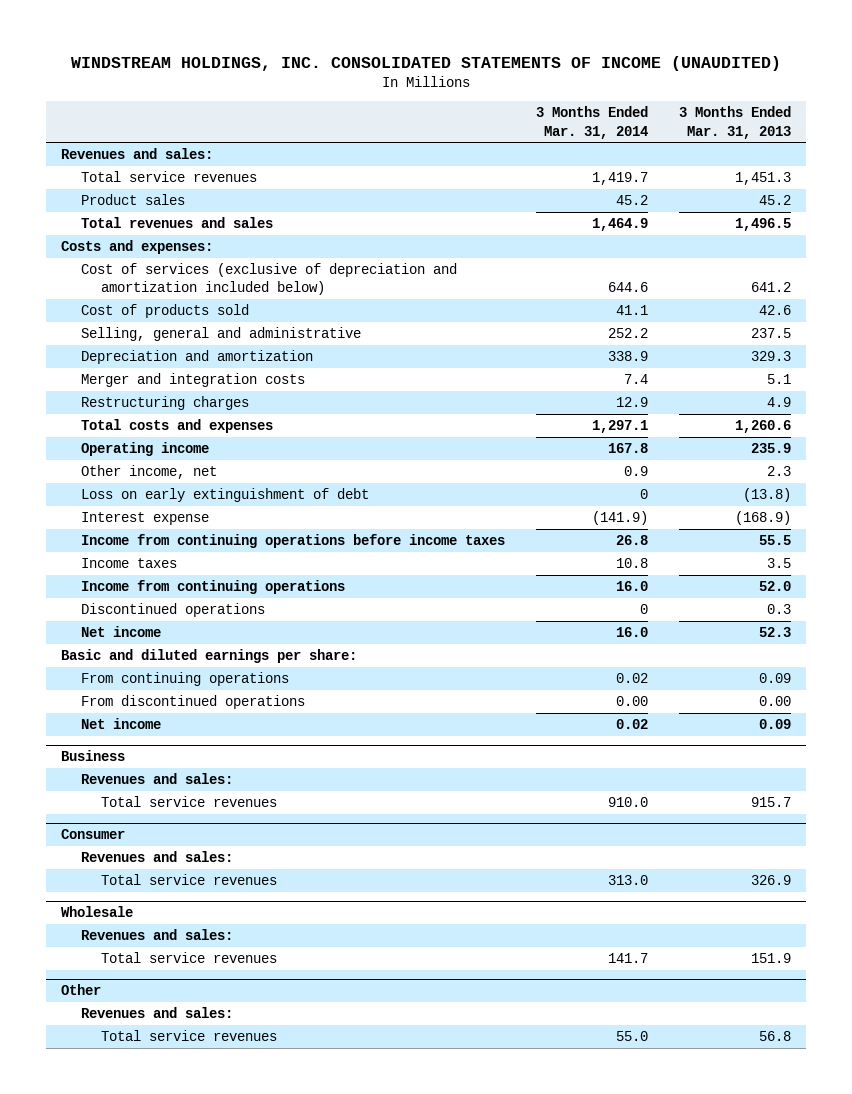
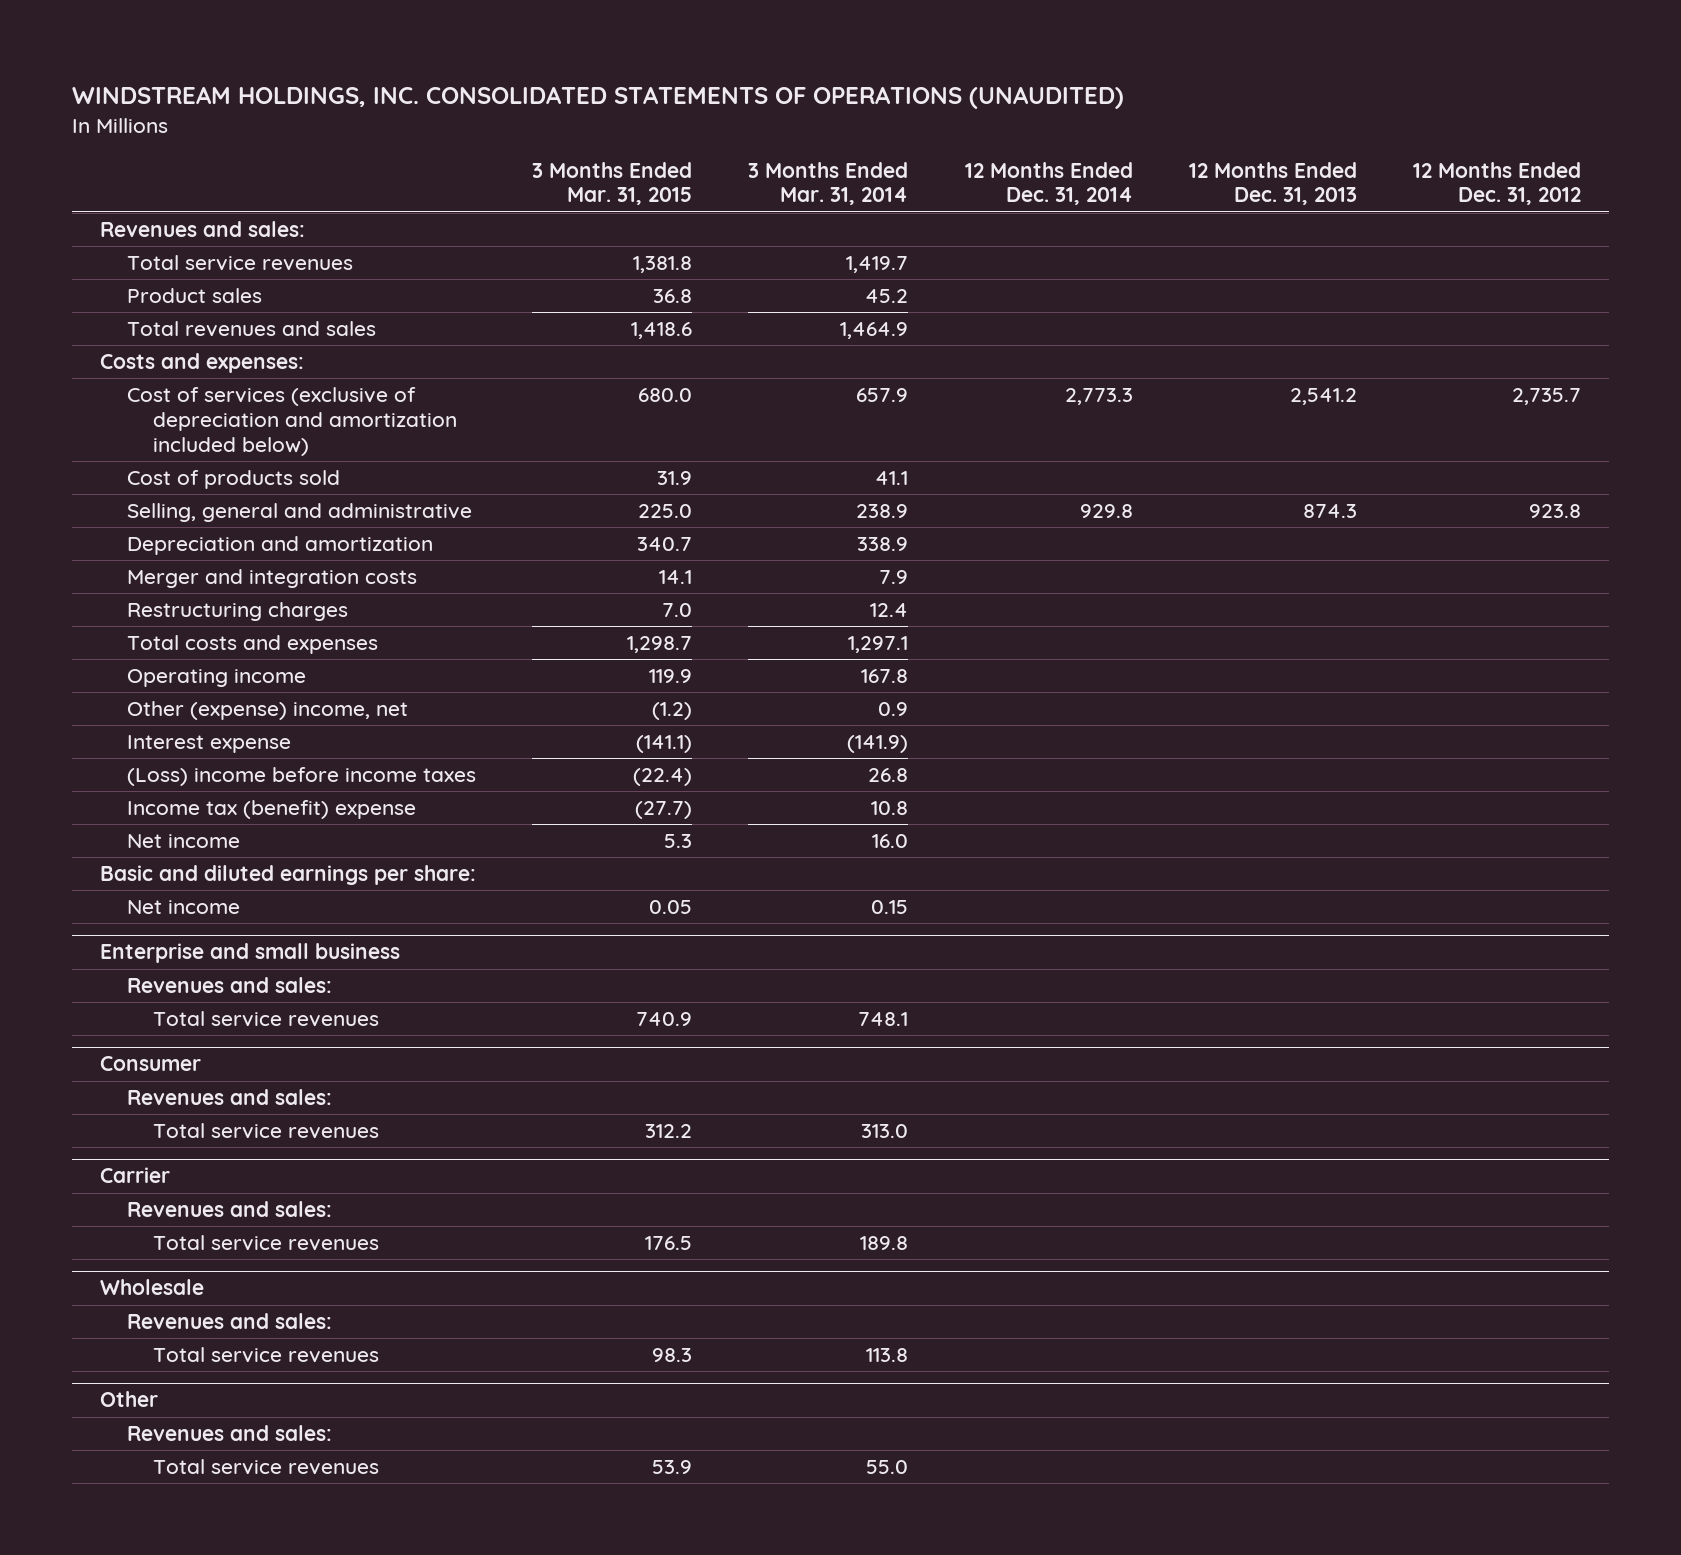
[71,55,782,71] WINDSTREAM HOLDINGS, INC. CONSOLIDATED STATEMENTS OF INCOME (UNAUDITED) -> [71,86,1124,110] WINDSTREAM HOLDINGS, INC. CONSOLIDATED STATEMENTS OF OPERATIONS (UNAUDITED)
[678,106,791,139] 3 Months Ended Mar. 31, 2013 -> none
none -> [531,161,692,206] 3 Months Ended Mar. 31, 2015
none -> [964,161,1133,206] 12 Months Ended Dec. 31, 2014
none -> [1188,161,1357,206] 12 Months Ended Dec. 31, 2013
none -> [1413,161,1582,206] 12 Months Ended Dec. 31, 2012
[607,282,648,293] 644.6 -> [856,388,909,403] 657.9
[607,328,648,339] 252.2 -> [856,504,909,519] 238.9
[623,374,648,385] 7.4 -> [879,570,909,585] 7.9
[615,397,648,408] 12.9 -> [870,603,909,618] 12.4
[81,488,370,503] Loss on early extinguishment of debt -> none
[81,465,218,480] Other income, net -> [126,701,408,721] Other (expense) income, net
[81,580,346,595] Income from continuing operations -> none
[81,603,266,618] Discontinued operations -> none
[81,534,506,549] Income from continuing operations before income taxes -> [126,767,476,787] (Loss) income before income taxes
[81,558,178,569] Income taxes -> [126,800,416,820] Income tax (benefit) expense
[81,672,290,687] From continuing operations -> none
[81,695,306,710] From discontinued operations -> none
[61,750,126,762] Business -> none
[615,719,648,730] 0.02 -> [871,900,909,915] 0.15
none -> [99,943,400,964] Enterprise and small business
[607,797,648,808] 910.0 -> [858,1012,909,1027] 748.1
none -> [99,1167,170,1184] Carrier
none -> [126,1201,332,1218] Revenues and sales:
none -> [153,1235,380,1252] Total service revenues
[607,953,648,964] 141.7 -> [866,1348,909,1363] 113.8

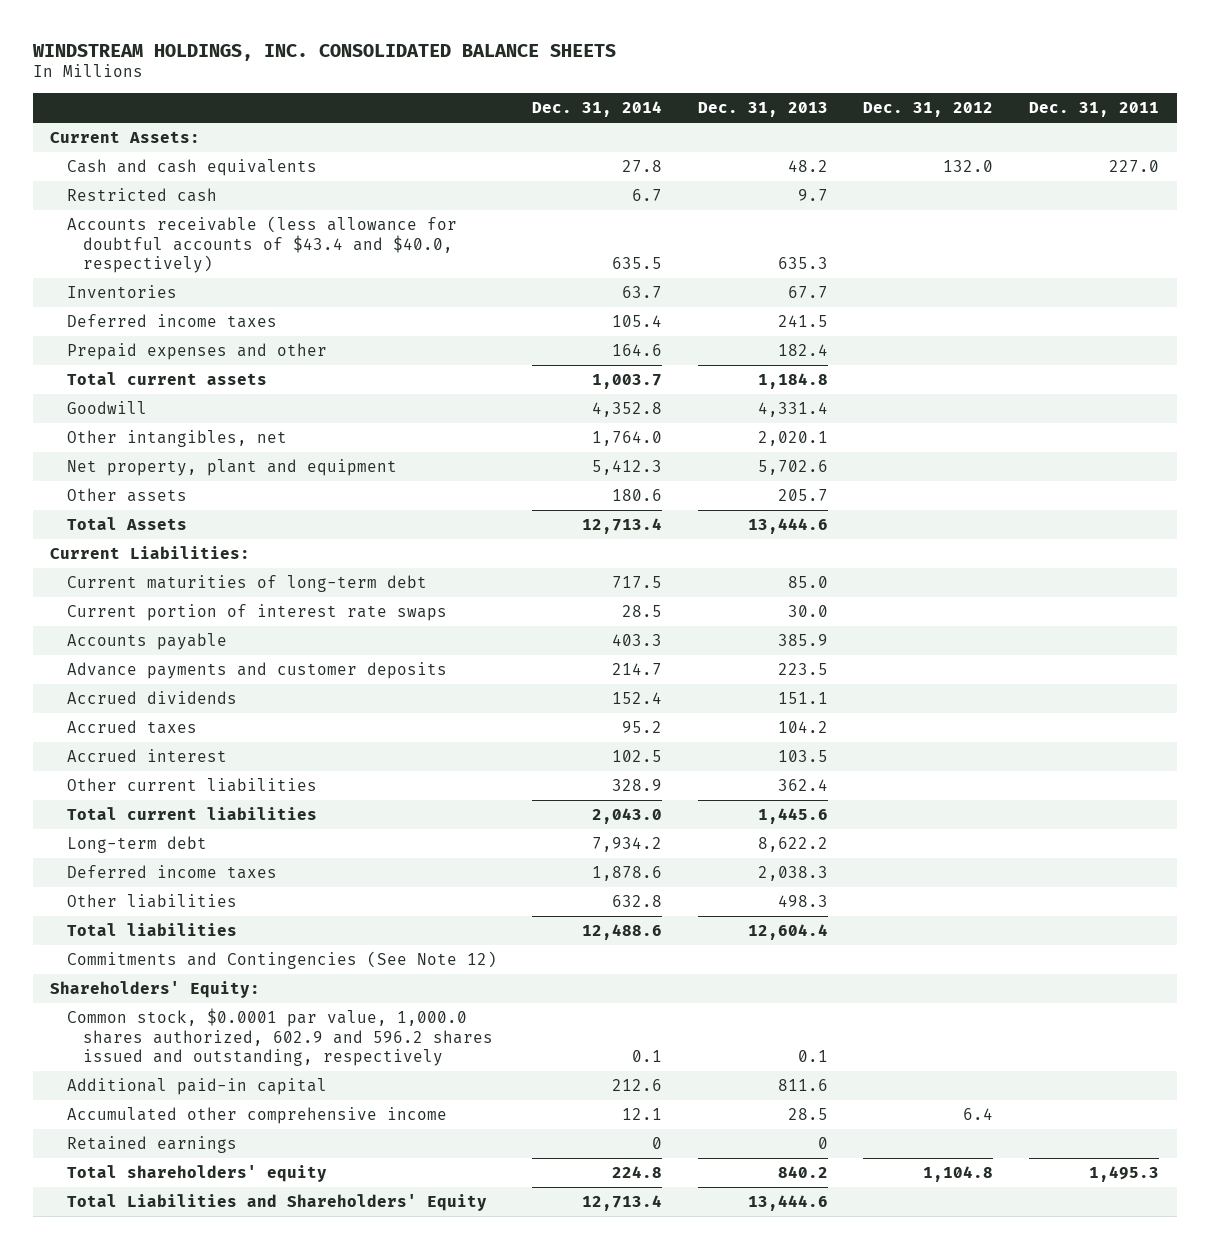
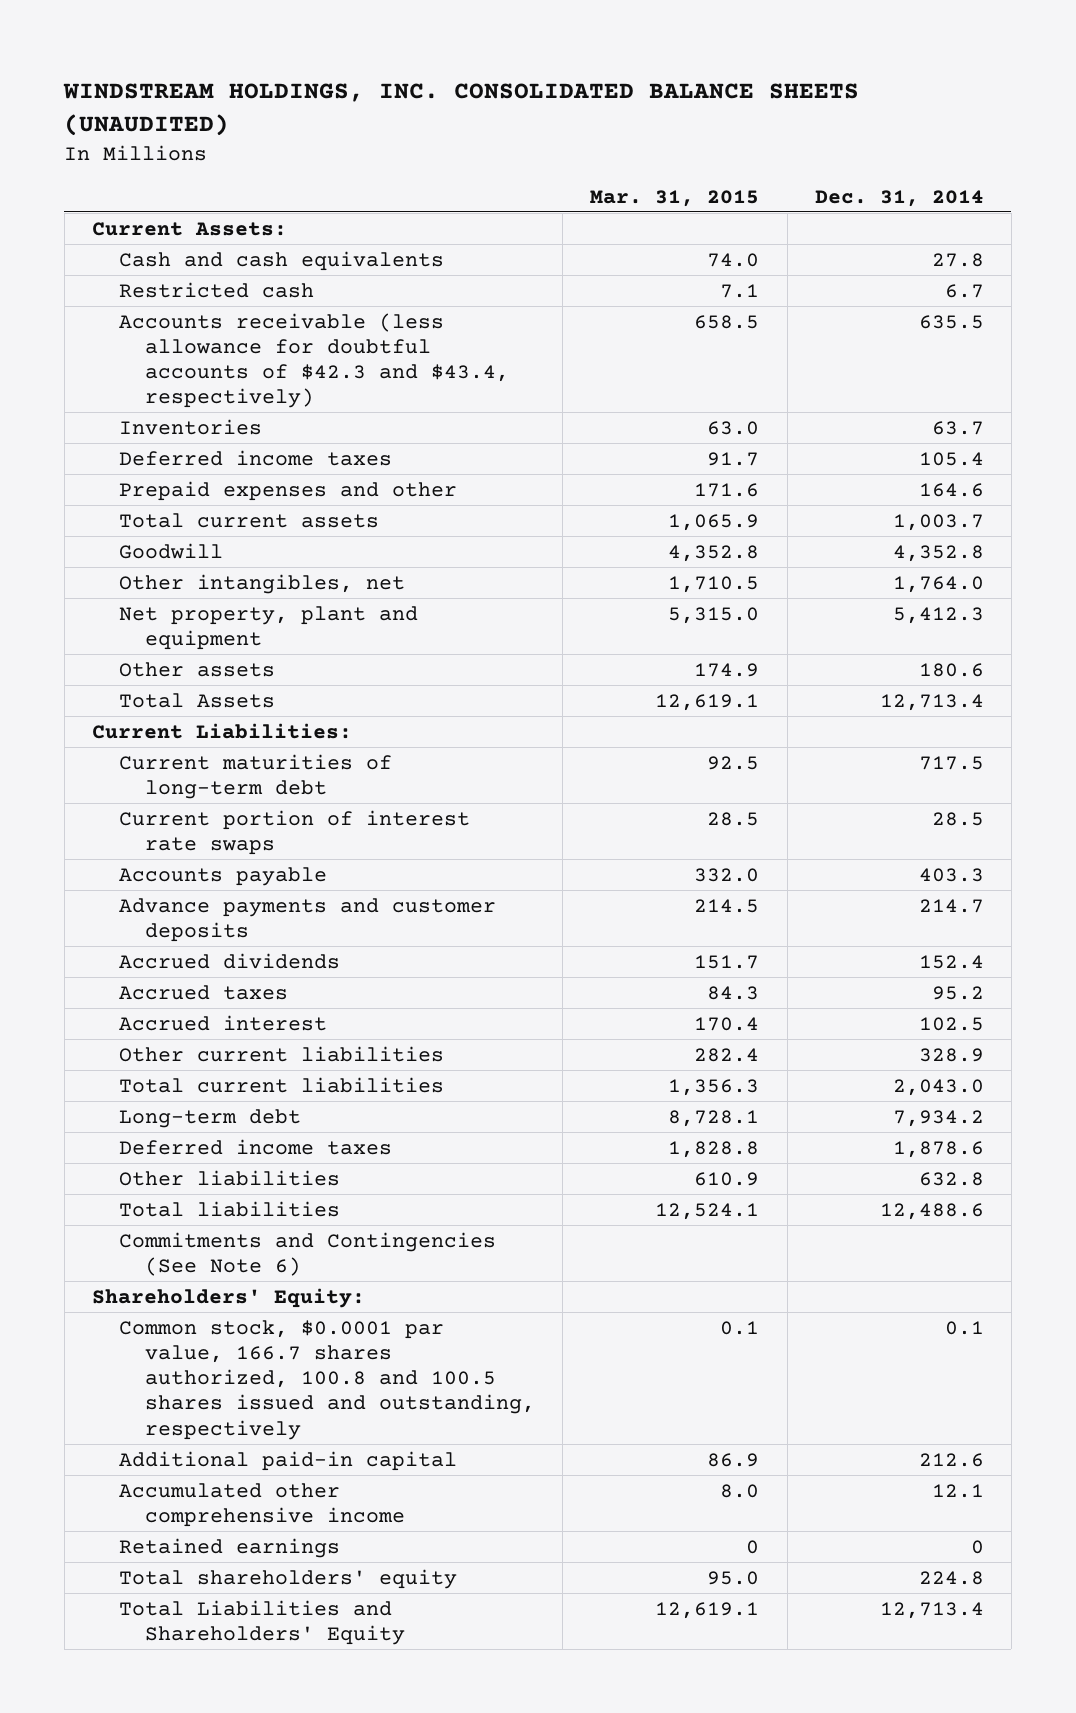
[31,43,616,61] WINDSTREAM HOLDINGS, INC. CONSOLIDATED BALANCE SHEETS -> [63,82,860,136] WINDSTREAM HOLDINGS, INC. CONSOLIDATED BALANCE SHEETS (UNAUDITED)
[697,102,828,118] Dec. 31, 2013 -> none
[863,102,994,118] Dec. 31, 2012 -> none
[1028,102,1159,118] Dec. 31, 2011 -> none
none -> [590,189,760,207] Mar. 31, 2015
[66,216,457,273] Accounts receivable (less allowance for doubtful accounts of $43.4 and $40.0, respectively) -> [118,312,510,409] Accounts receivable (less allowance for doubtful accounts of $42.3 and $43.4, respectively)
[66,951,497,970] Commitments and Contingencies (See Note 12) -> [118,1231,496,1276] Commitments and Contingencies (See Note 6)
[66,1008,494,1066] Common stock, $0.0001 par value, 1,000.0 shares authorized, 602.9 and 596.2 shares issued and outstanding, respectively -> [118,1319,536,1440] Common stock, $0.0001 par value, 166.7 shares authorized, 100.8 and 100.5 shares issued and outstanding, respectively

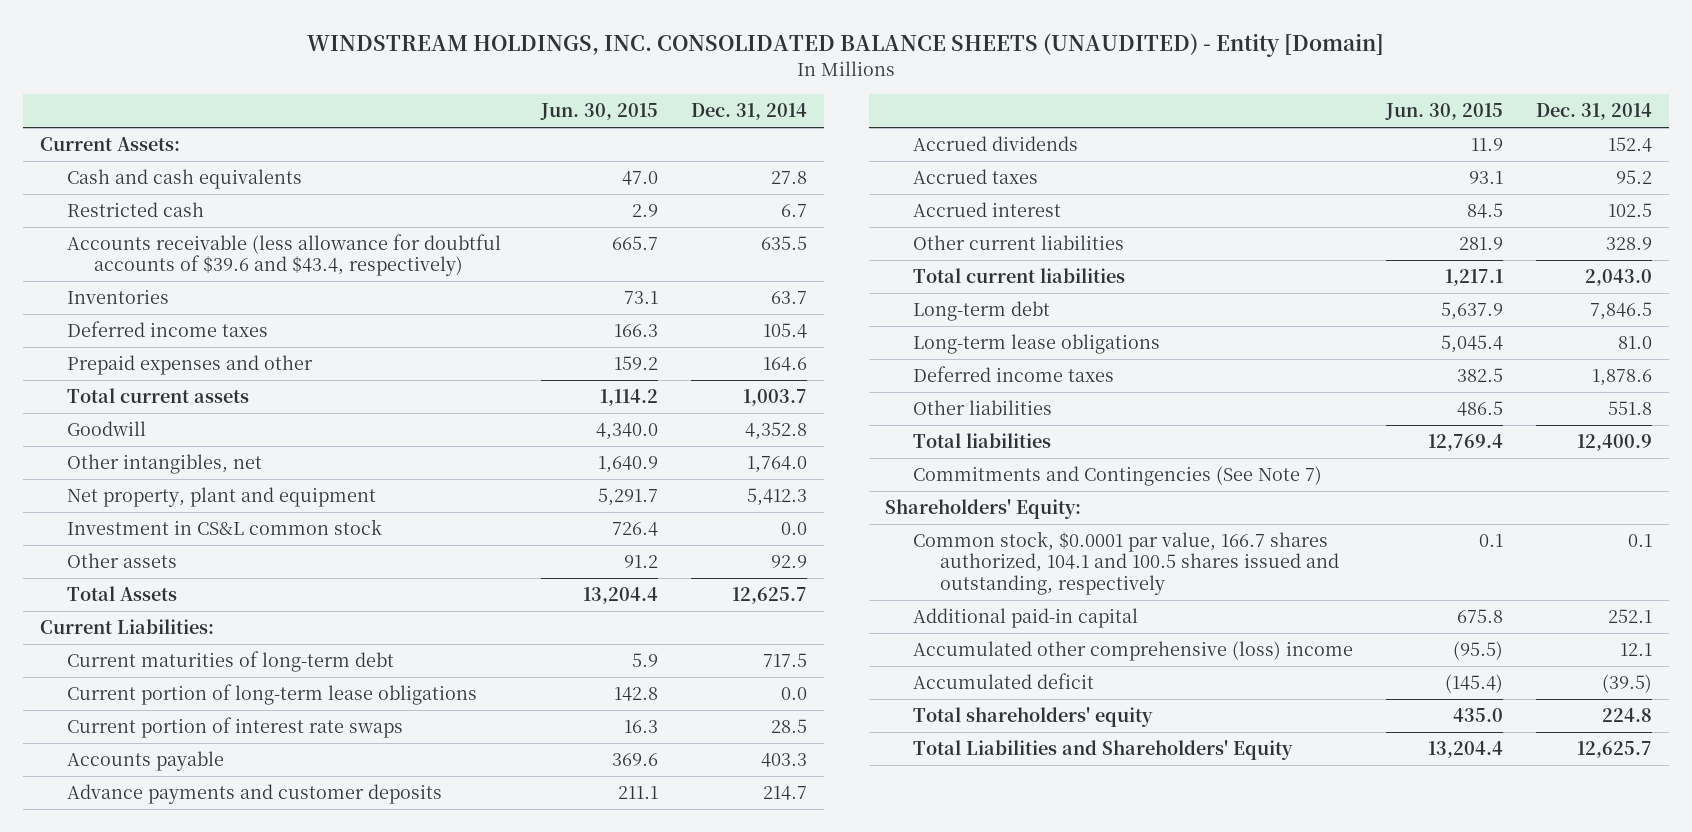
[63,82,860,136] WINDSTREAM HOLDINGS, INC. CONSOLIDATED BALANCE SHEETS (UNAUDITED) -> [307,33,1385,58] WINDSTREAM HOLDINGS, INC. CONSOLIDATED BALANCE SHEETS (UNAUDITED) - Entity [Domain]
[590,189,760,207] Mar. 31, 2015 -> none
none -> [539,103,658,121] Jun. 30, 2015
[118,312,510,409] Accounts receivable (less allowance for doubtful accounts of $42.3 and $43.4, respectively) -> [67,234,502,277] Accounts receivable (less allowance for doubtful accounts of $39.6 and $43.4, respectively)
none -> [67,519,383,536] Investment in CS&L common stock
[918,662,984,677] 180.6 -> [770,555,807,569] 92.9
[879,693,984,711] 12,713.4 -> [731,587,807,605] 12,625.7
none -> [67,684,478,706] Current portion of long-term lease obligations
[892,1109,984,1127] 7,934.2 -> [1590,302,1653,321] 7,846.5
none -> [912,334,1160,355] Long-term lease obligations
[918,1171,984,1186] 632.8 -> [1608,401,1653,416] 551.8
[879,1202,984,1220] 12,488.6 -> [1577,434,1653,452] 12,400.9
[118,1231,496,1276] Commitments and Contingencies (See Note 6) -> [912,466,1322,487] Commitments and Contingencies (See Note 7)
[118,1537,340,1558] Retained earnings -> none
[118,1319,536,1440] Common stock, $0.0001 par value, 166.7 shares authorized, 100.8 and 100.5 shares issued and outstanding, respectively -> [912,531,1339,595] Common stock, $0.0001 par value, 166.7 shares authorized, 104.1 and 100.5 shares issued and outstanding, respectively
[918,1452,984,1467] 212.6 -> [1608,609,1653,624] 252.1
[118,1482,406,1527] Accumulated other comprehensive income -> [912,641,1353,662] Accumulated other comprehensive (loss) income
none -> [912,673,1094,690] Accumulated deficit
[879,1601,984,1619] 12,713.4 -> [1577,741,1653,759] 12,625.7

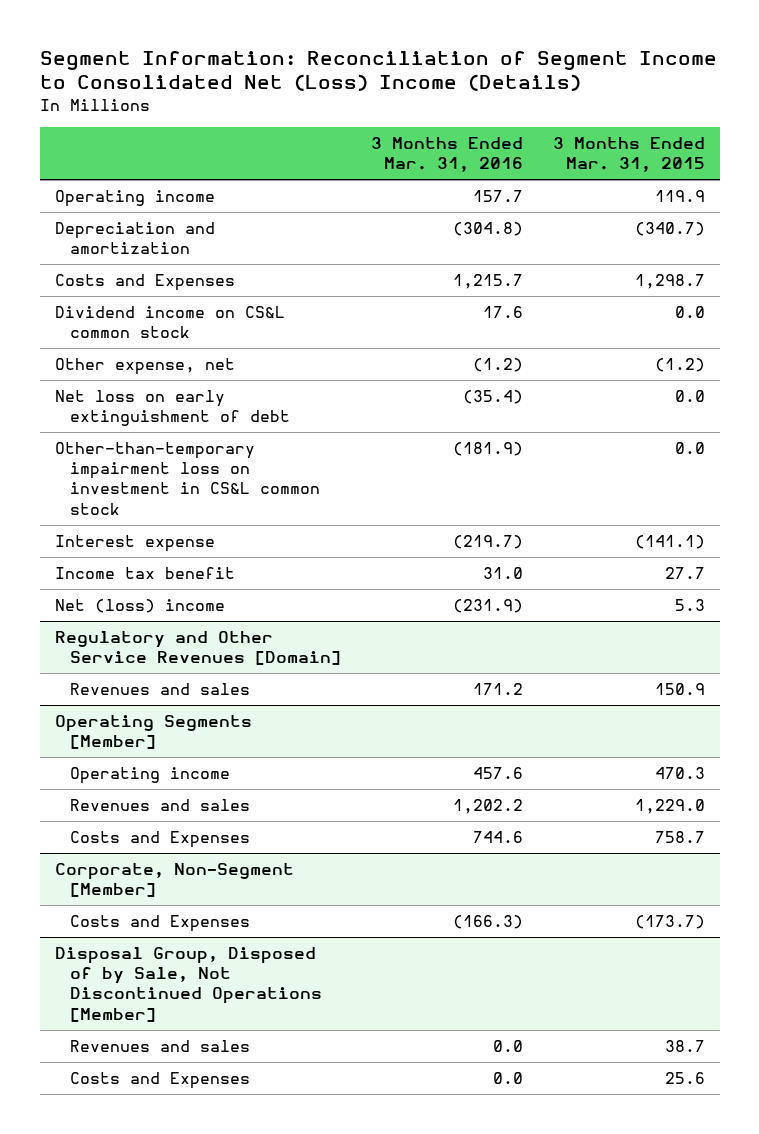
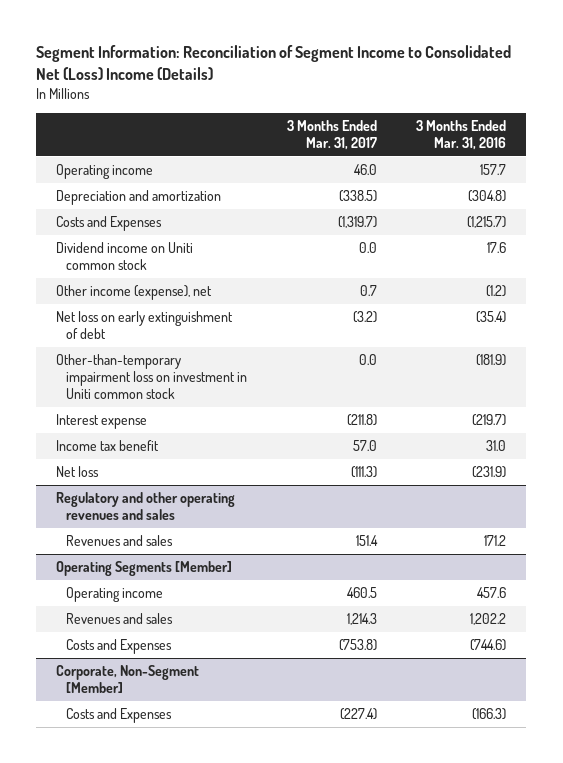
[552,137,705,173] 3 Months Ended Mar. 31, 2015 -> none
none -> [286,120,377,150] 3 Months Ended Mar. 31, 2017
[452,273,523,289] 1,215.7 -> [467,216,507,229] (1,215.7)
[54,305,285,339] Dividend income on CS&L common stock -> [56,242,194,270] Dividend income on Uniti common stock
[54,357,235,375] Other expense, net -> [56,285,213,301] Other income (expense), net
[54,441,320,515] Other-than-temporary impairment loss on investment in CS&L common stock -> [56,354,248,399] Other-than-temporary impairment loss on investment in Uniti common stock
[54,598,225,613] Net (loss) income -> [56,466,100,478] Net loss
[54,630,341,666] Regulatory and Other Service Revenues [Domain] -> [56,492,236,520] Regulatory and other operating revenues and sales
[472,830,523,843] 744.6 -> [470,639,507,652] (744.6)
[54,946,322,1022] Disposal Group, Disposed of by Sale, Not Discontinued Operations [Member] -> none
[69,1039,250,1052] Revenues and sales -> none
[69,1071,250,1089] Costs and Expenses -> none

